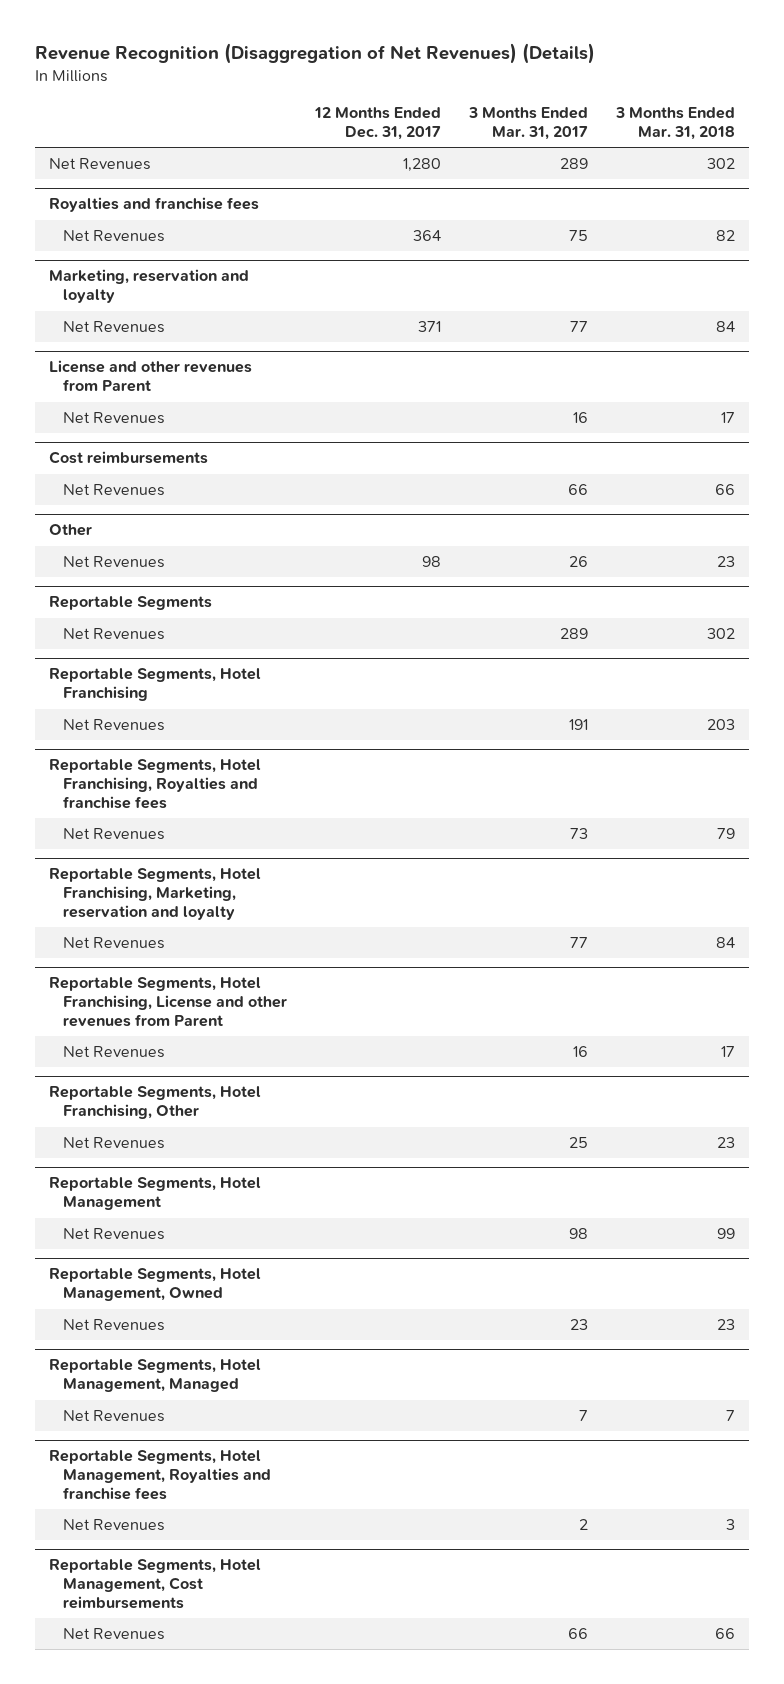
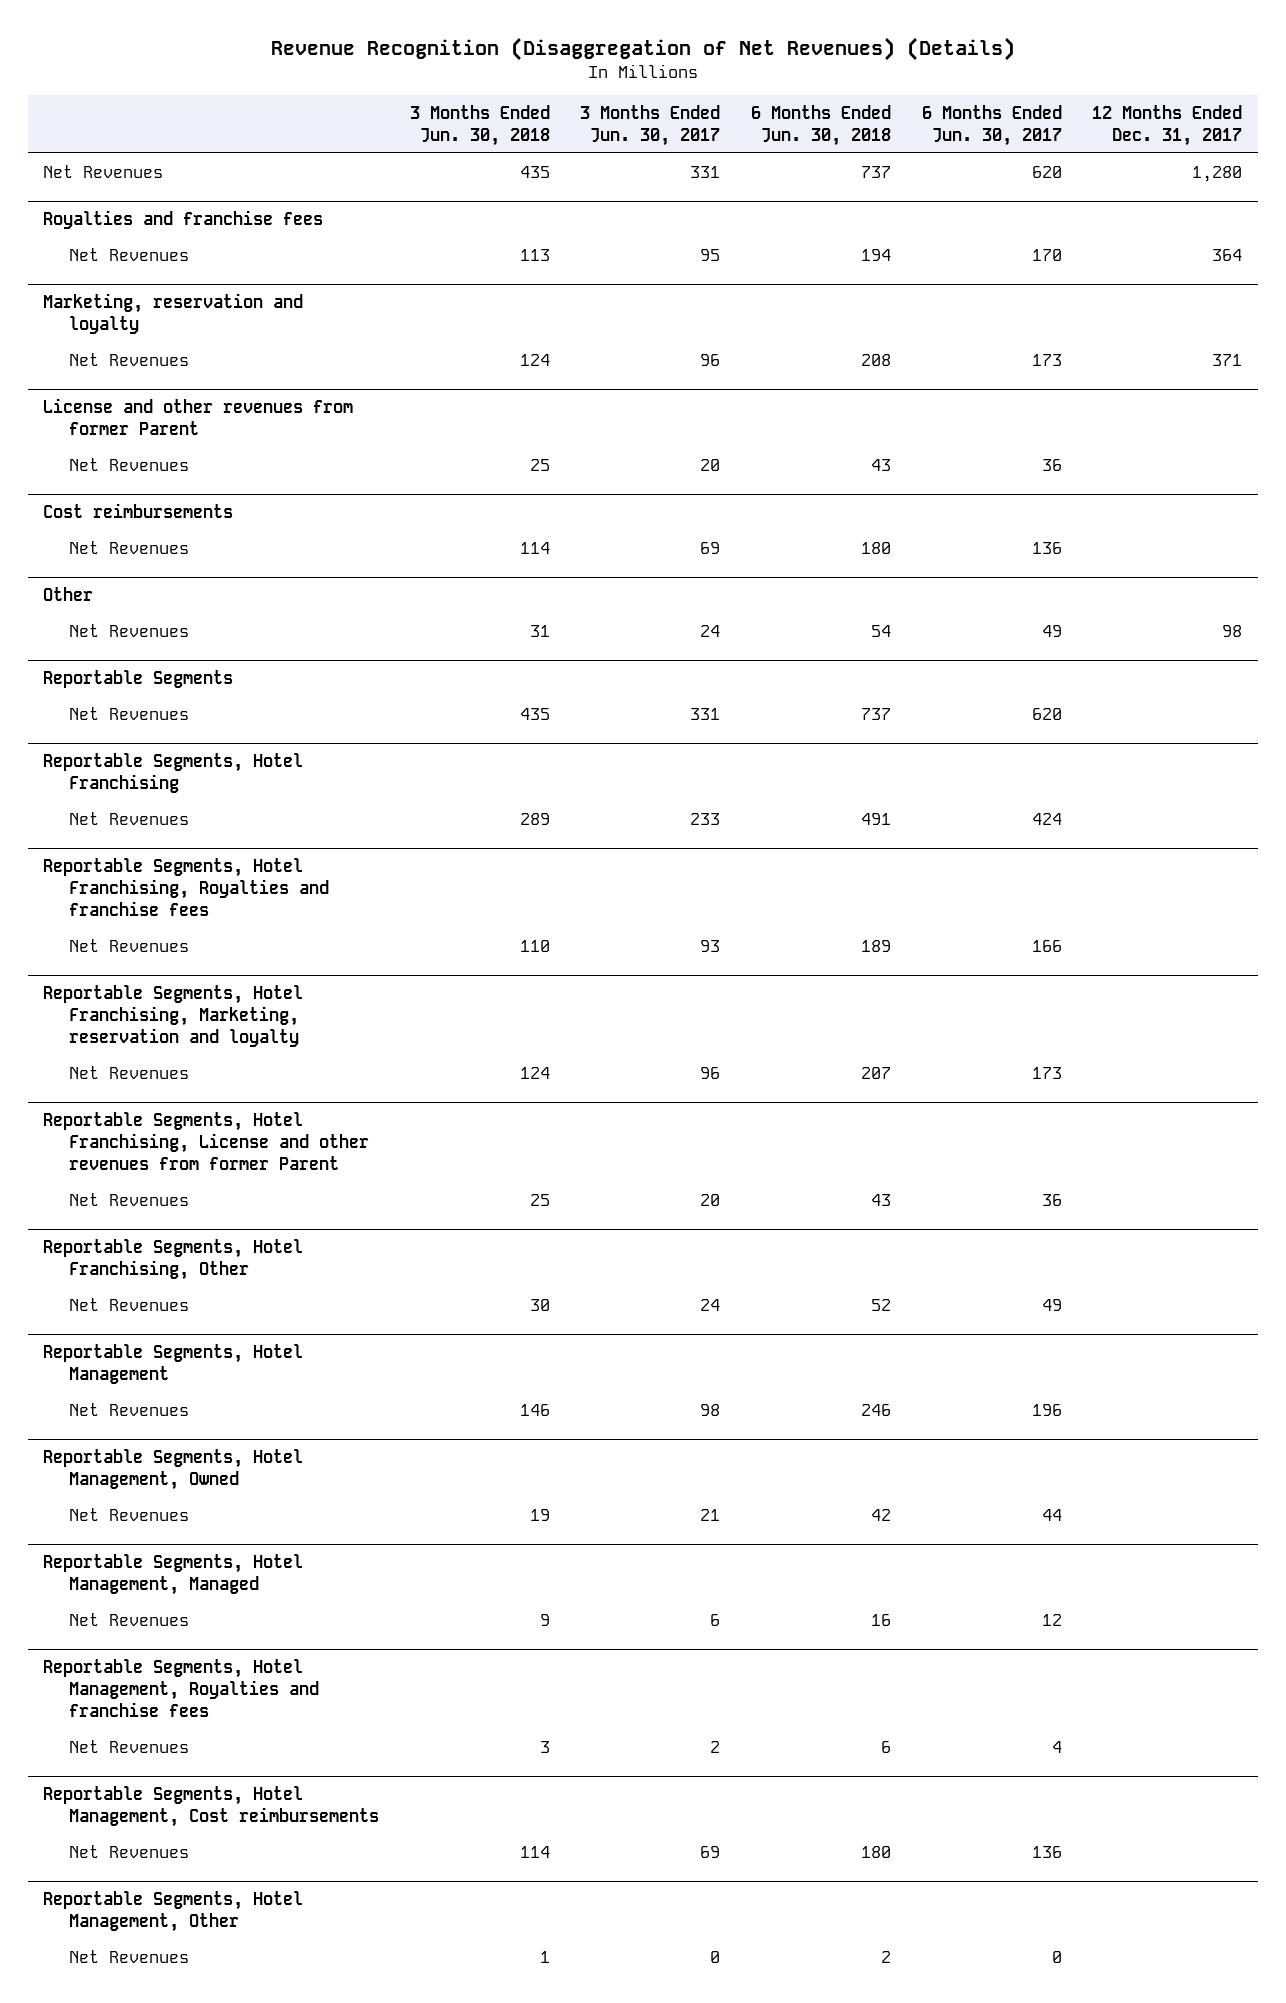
[468,107,589,140] 3 Months Ended Mar. 31, 2017 -> none
[615,107,736,140] 3 Months Ended Mar. 31, 2018 -> none
none -> [409,104,550,146] 3 Months Ended Jun. 30, 2018
none -> [580,104,721,146] 3 Months Ended Jun. 30, 2017
none -> [751,104,892,146] 6 Months Ended Jun. 30, 2018
none -> [921,104,1062,146] 6 Months Ended Jun. 30, 2017
[48,360,252,393] License and other revenues from Parent -> [43,397,354,435] License and other revenues from former Parent
[48,977,288,1028] Reportable Segments, Hotel Franchising, License and other revenues from Parent -> [43,1111,370,1170] Reportable Segments, Hotel Franchising, License and other revenues from former Parent
none -> [43,1890,304,1932] Reportable Segments, Hotel Management, Other
none -> [69,1949,190,1963] Net Revenues

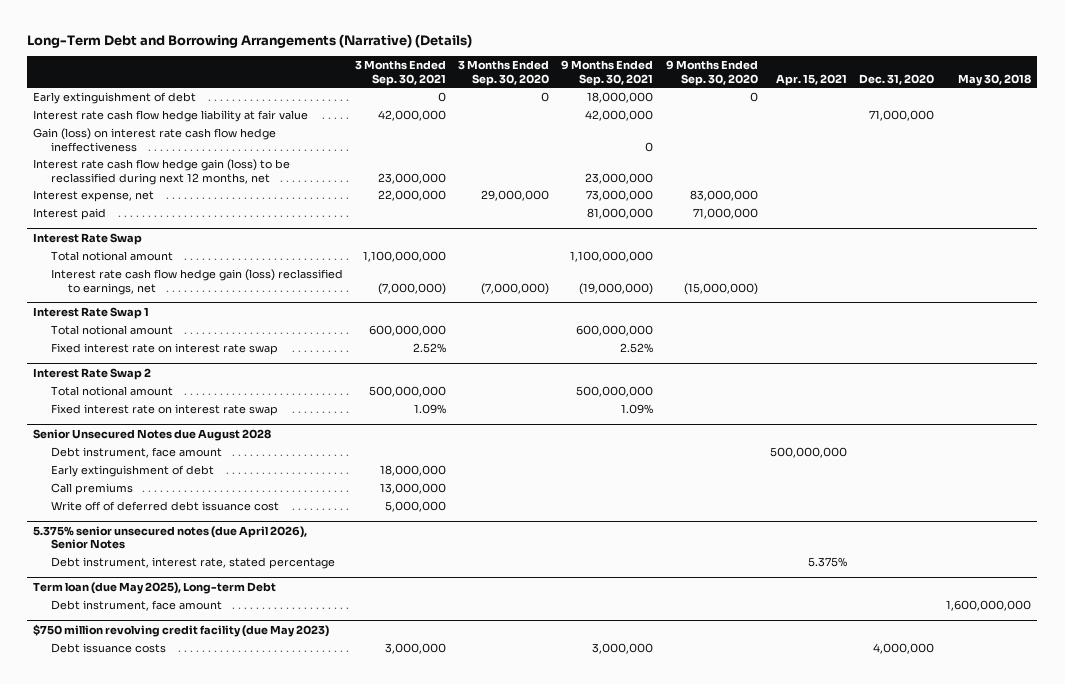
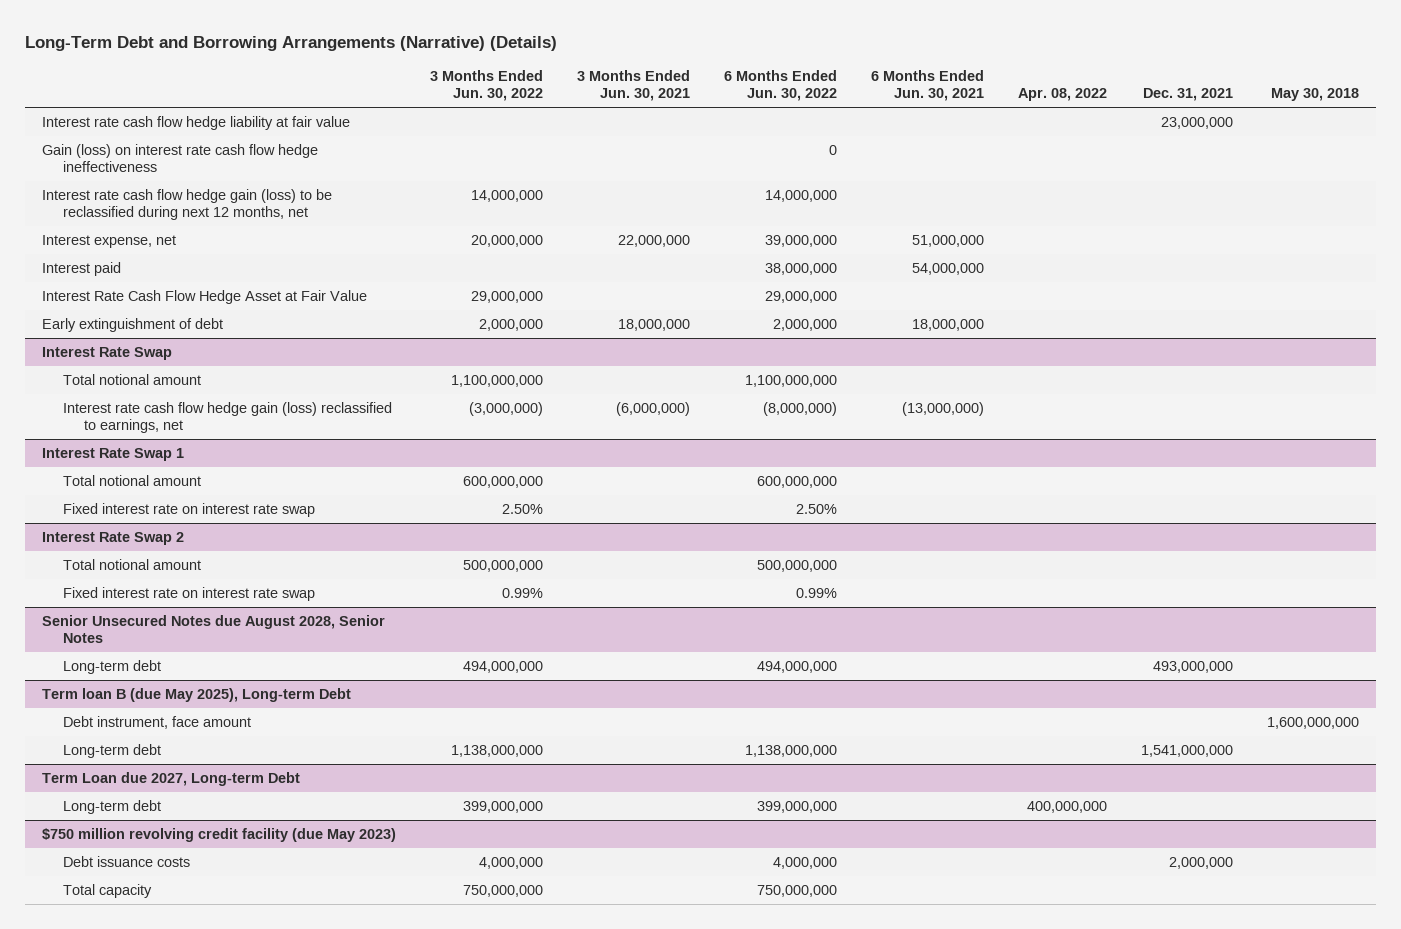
[355,59,447,86] 3 Months Ended Sep. 30, 2021 -> none
[458,59,550,86] 3 Months Ended Sep. 30, 2020 -> none
[561,59,654,86] 9 Months Ended Sep. 30, 2021 -> none
[665,59,758,86] 9 Months Ended Sep. 30, 2020 -> none
[775,73,847,86] Apr. 15, 2021 -> none
[859,73,935,85] Dec. 31, 2020 -> none
none -> [429,70,543,102] 3 Months Ended Jun. 30, 2022
none -> [576,70,690,102] 3 Months Ended Jun. 30, 2021
none -> [723,70,837,102] 6 Months Ended Jun. 30, 2022
none -> [870,70,984,102] 6 Months Ended Jun. 30, 2021
none -> [1018,88,1108,102] Apr. 08, 2022
none -> [1143,88,1234,102] Dec. 31, 2021
none -> [41,289,367,304] Interest Rate Cash Flow Hedge Asset at Fair Value
[33,91,197,104] Early extinguishment of debt -> [41,317,223,332] Early extinguishment of debt
[50,446,222,458] Debt instrument, face amount -> none
[50,464,214,477] Early extinguishment of debt -> none
[50,482,133,495] Call premiums -> none
[50,500,279,511] Write off of deferred debt issuance cost -> none
[33,525,308,550] 5.375% senior unsecured notes (due April 2026), Senior Notes -> none
[50,556,335,569] Debt instrument, interest rate, stated percentage -> none
[33,428,272,441] Senior Unsecured Notes due August 2028 -> [41,614,385,644] Senior Unsecured Notes due August 2028, Senior Notes
none -> [63,659,162,674] Long-term debt
[33,581,277,594] Term loan (due May 2025), Long-term Debt -> [41,687,351,702] Term loan B (due May 2025), Long-term Debt
none -> [63,743,162,758] Long-term debt
none -> [41,771,300,786] Term Loan due 2027, Long-term Debt
none -> [63,799,162,814] Long-term debt
none -> [63,883,153,898] Total capacity

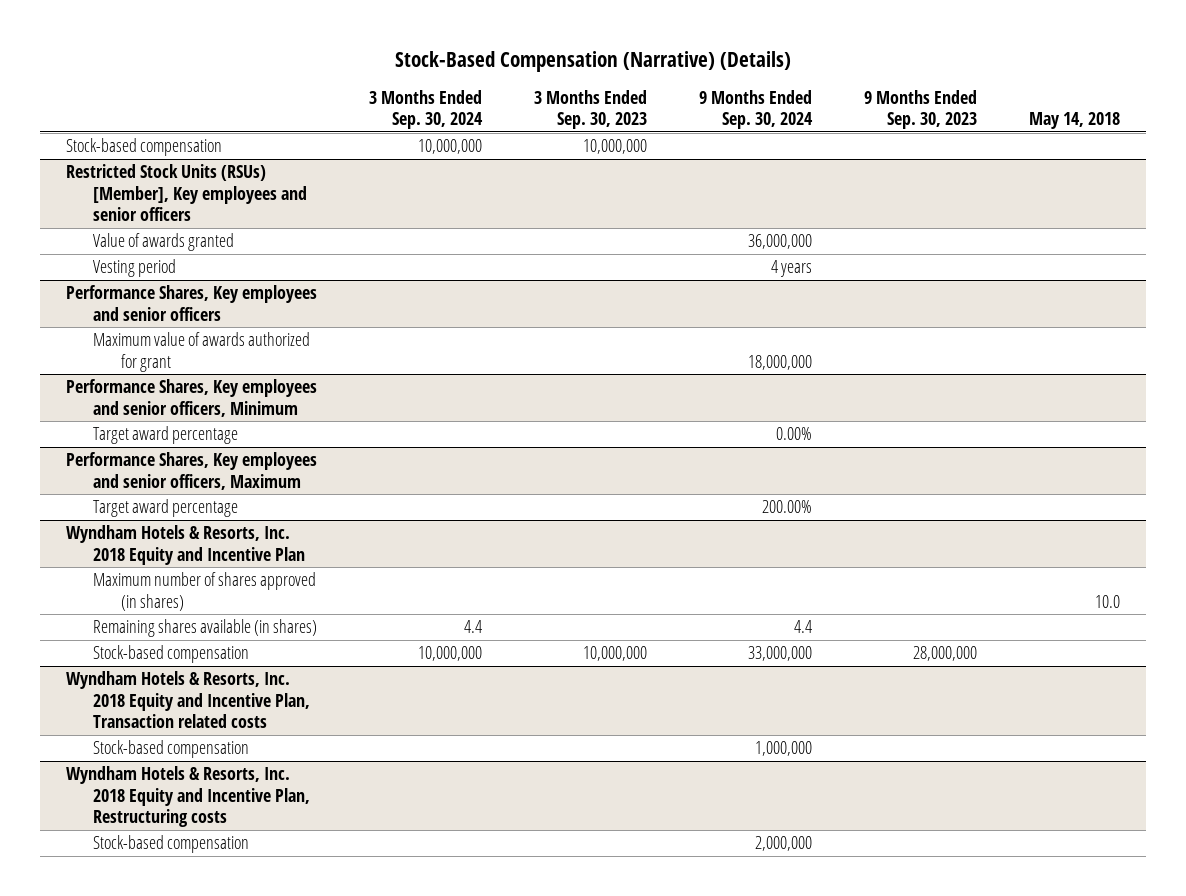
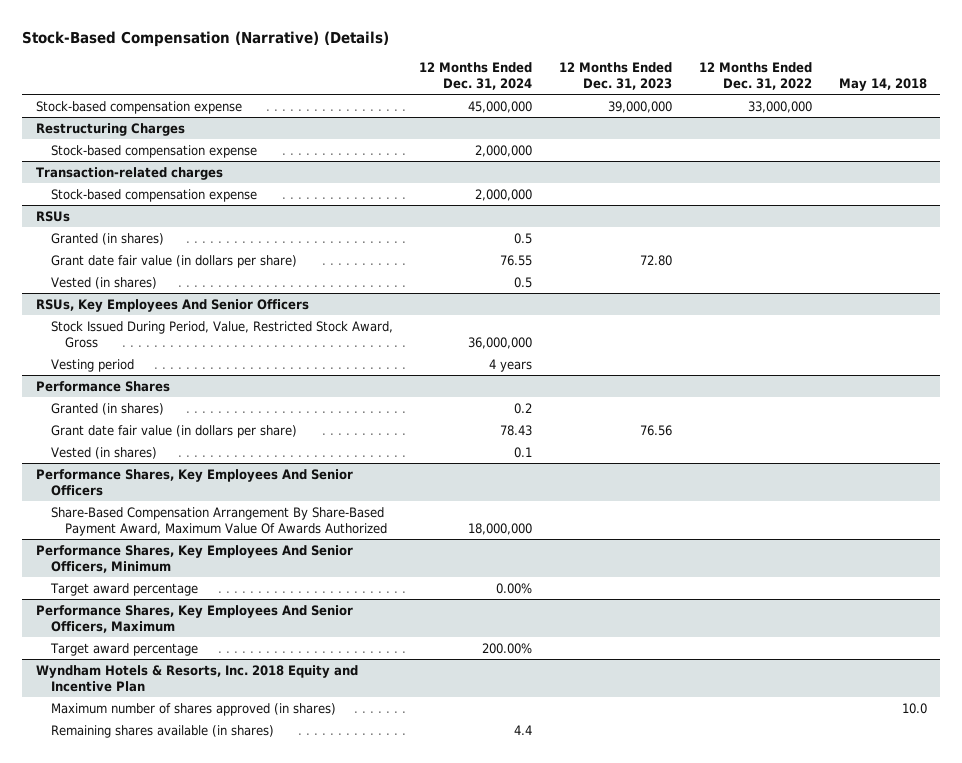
[369,89,484,130] 3 Months Ended Sep. 30, 2024 -> none
[534,89,648,130] 3 Months Ended Sep. 30, 2023 -> none
[699,89,814,130] 9 Months Ended Sep. 30, 2024 -> none
[864,89,978,130] 9 Months Ended Sep. 30, 2023 -> none
none -> [419,61,533,90] 12 Months Ended Dec. 31, 2024
none -> [559,61,673,90] 12 Months Ended Dec. 31, 2023
none -> [698,61,812,90] 12 Months Ended Dec. 31, 2022
[65,138,222,157] Stock-based compensation -> [35,100,242,114] Stock-based compensation expense
none -> [35,122,185,136] Restructuring Charges
none -> [50,144,257,158] Stock-based compensation expense
none -> [35,166,223,180] Transaction-related charges
none -> [50,188,257,202] Stock-based compensation expense
none -> [35,210,70,222] RSUs
none -> [50,232,164,245] Granted (in shares)
none -> [50,254,297,268] Grant date fair value (in dollars per share)
none -> [50,276,157,289] Vested (in shares)
[65,164,308,221] Restricted Stock Units (RSUs) [Member], Key employees and senior officers -> [35,298,309,312] RSUs, Key Employees And Senior Officers
[93,233,235,252] Value of awards granted -> [50,320,393,348] Stock Issued During Period, Value, Restricted Stock Award, Gross
none -> [35,380,170,392] Performance Shares
none -> [50,402,164,415] Granted (in shares)
none -> [50,424,297,438] Grant date fair value (in dollars per share)
none -> [50,446,157,459] Vested (in shares)
[65,285,317,321] Performance Shares, Key employees and senior officers -> [35,468,353,496] Performance Shares, Key Employees And Senior Officers
[93,332,311,372] Maximum value of awards authorized for grant -> [50,506,388,536] Share-Based Compensation Arrangement By Share-Based Payment Award, Maximum Value Of Awards Authorized
[65,379,317,417] Performance Shares, Key employees and senior officers, Minimum -> [35,544,353,573] Performance Shares, Key Employees And Senior Officers, Minimum
[65,452,317,490] Performance Shares, Key employees and senior officers, Maximum -> [35,604,353,633] Performance Shares, Key Employees And Senior Officers, Maximum
[93,645,250,664] Stock-based compensation -> none
[65,671,311,728] Wyndham Hotels & Resorts, Inc. 2018 Equity and Incentive Plan, Transaction related costs -> none
[93,740,250,759] Stock-based compensation -> none
[65,766,311,827] Wyndham Hotels & Resorts, Inc. 2018 Equity and Incentive Plan, Restructuring costs -> none
[93,835,250,854] Stock-based compensation -> none

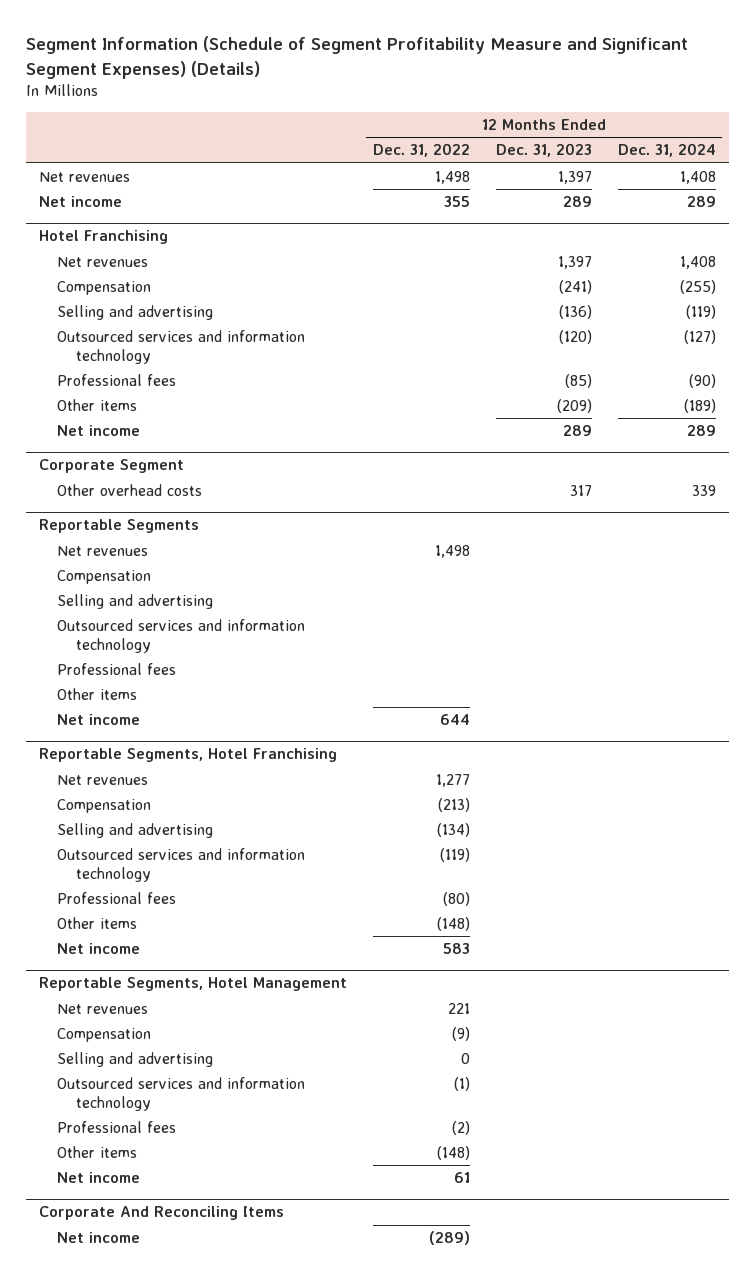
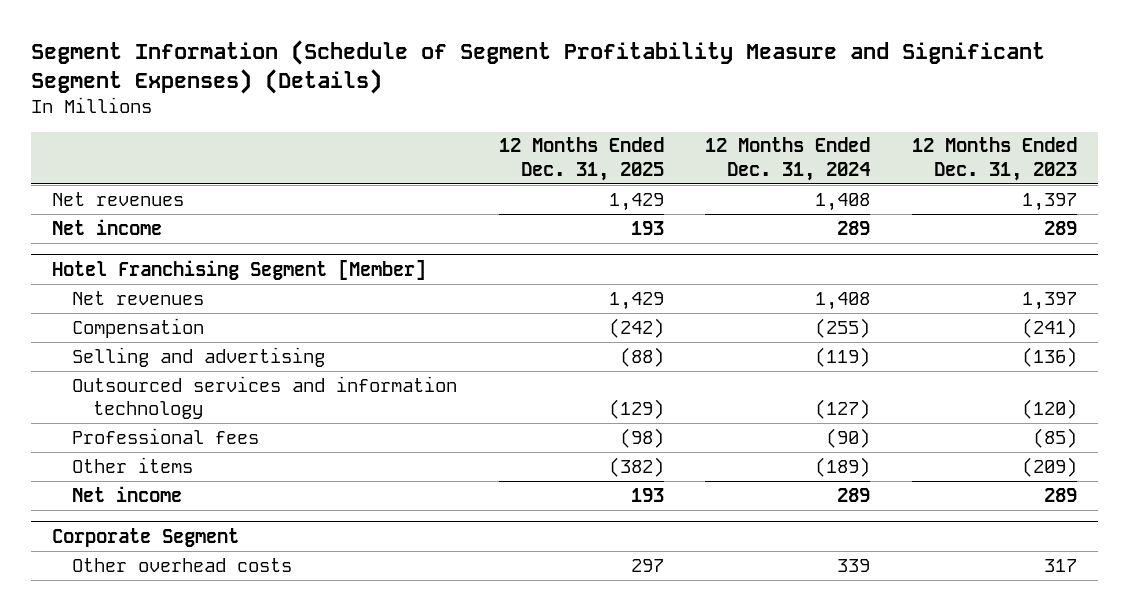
[372,143,470,158] Dec. 31, 2022 -> none
none -> [498,137,664,181] 12 Months Ended Dec. 31, 2025
[38,230,168,245] Hotel Franchising -> [51,259,426,280] Hotel Franchising Segment [Member]
[38,519,199,534] Reportable Segments -> none
[57,546,149,557] Net revenues -> none
[57,570,152,585] Compensation -> none
[57,594,214,610] Selling and advertising -> none
[57,619,306,653] Outsourced services and information technology -> none
[57,663,177,676] Professional fees -> none
[57,688,138,701] Other items -> none
[57,714,141,726] Net income -> none
[38,748,337,763] Reportable Segments, Hotel Franchising -> none
[57,775,149,786] Net revenues -> none
[57,799,152,814] Compensation -> none
[57,823,214,839] Selling and advertising -> none
[57,848,306,882] Outsourced services and information technology -> none
[57,892,177,905] Professional fees -> none
[57,917,138,930] Other items -> none
[57,943,141,955] Net income -> none
[38,977,347,992] Reportable Segments, Hotel Management -> none
[57,1004,149,1015] Net revenues -> none
[57,1028,152,1043] Compensation -> none
[57,1052,214,1068] Selling and advertising -> none
[57,1077,306,1111] Outsourced services and information technology -> none
[57,1121,177,1134] Professional fees -> none
[57,1146,138,1159] Other items -> none
[57,1172,141,1184] Net income -> none
[38,1206,284,1221] Corporate And Reconciling Items -> none
[57,1232,141,1244] Net income -> none

